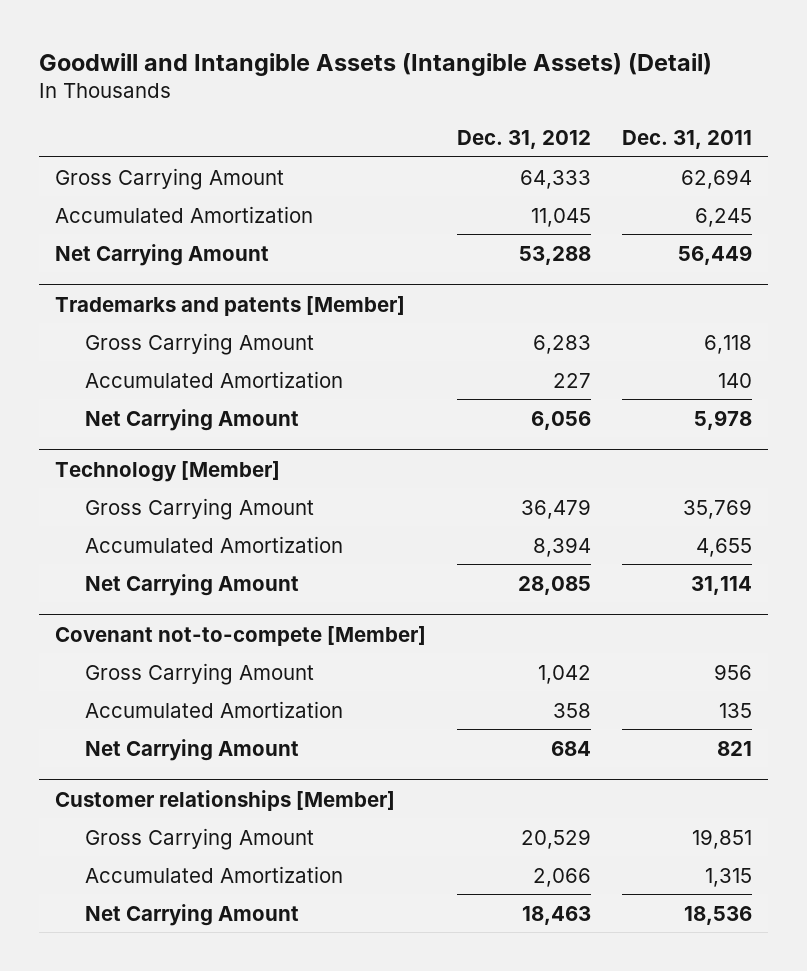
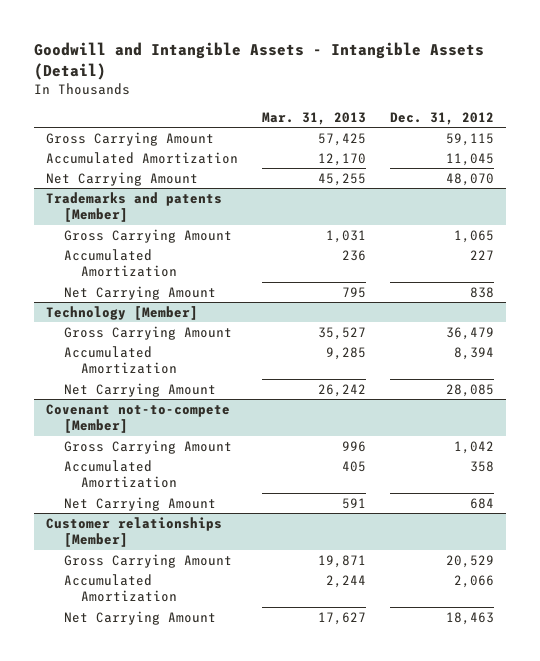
[39,52,713,76] Goodwill and Intangible Assets (Intangible Assets) (Detail) -> [34,41,485,80] Goodwill and Intangible Assets - Intangible Assets (Detail)
[622,130,753,150] Dec. 31, 2011 -> none
none -> [262,111,367,125] Mar. 31, 2013
[520,169,592,189] 64,333 -> [446,132,495,146] 59,115
[519,245,592,265] 53,288 -> [446,172,495,186] 48,070
[533,334,592,354] 6,283 -> [454,229,495,243] 1,065
[531,410,592,430] 6,056 -> [470,286,495,298] 838

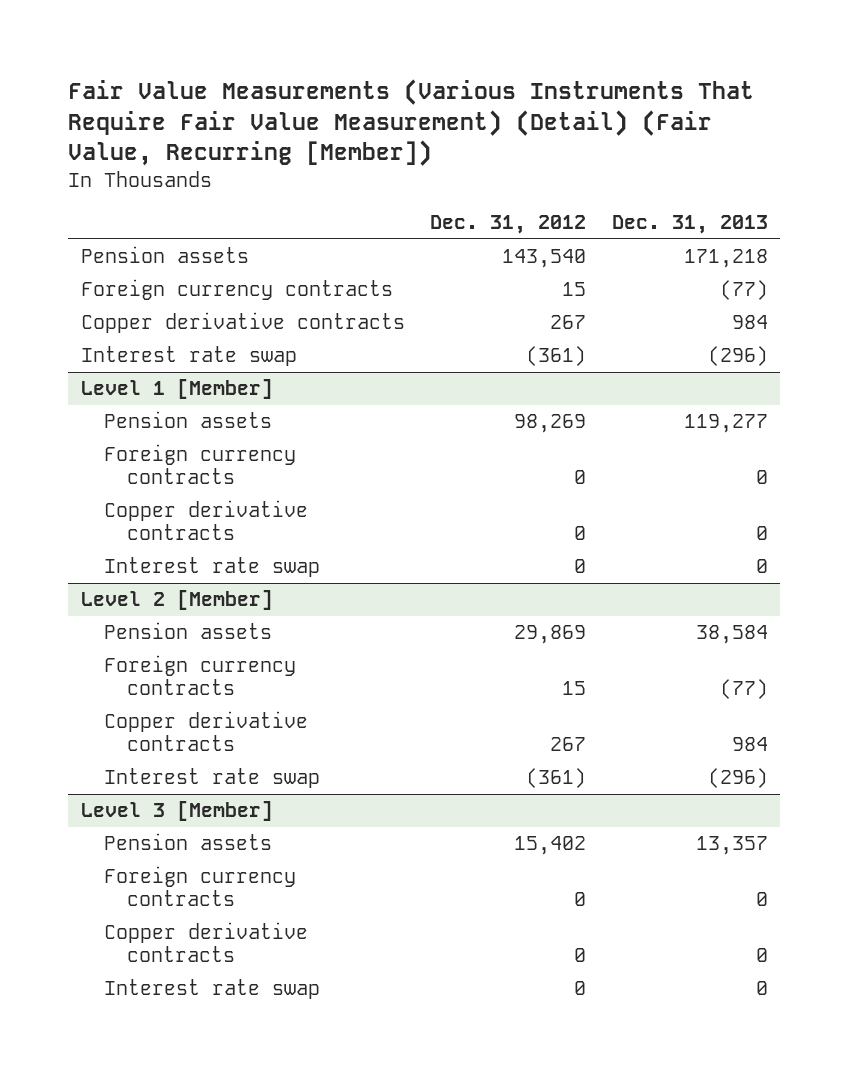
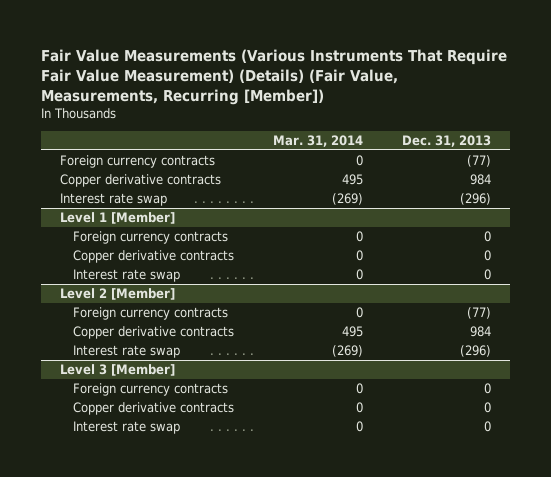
[68,78,755,167] Fair Value Measurements (Various Instruments That Require Fair Value Measurement) (Detail) (Fair Value, Recurring [Member]) -> [40,48,507,105] Fair Value Measurements (Various Instruments That Require Fair Value Measurement) (Details) (Fair Value, Measurements, Recurring [Member])
[430,215,587,235] Dec. 31, 2012 -> none
none -> [272,135,363,148] Mar. 31, 2014
[81,246,250,264] Pension assets -> none
[103,411,272,429] Pension assets -> none
[103,622,272,640] Pension assets -> none
[103,833,272,851] Pension assets -> none

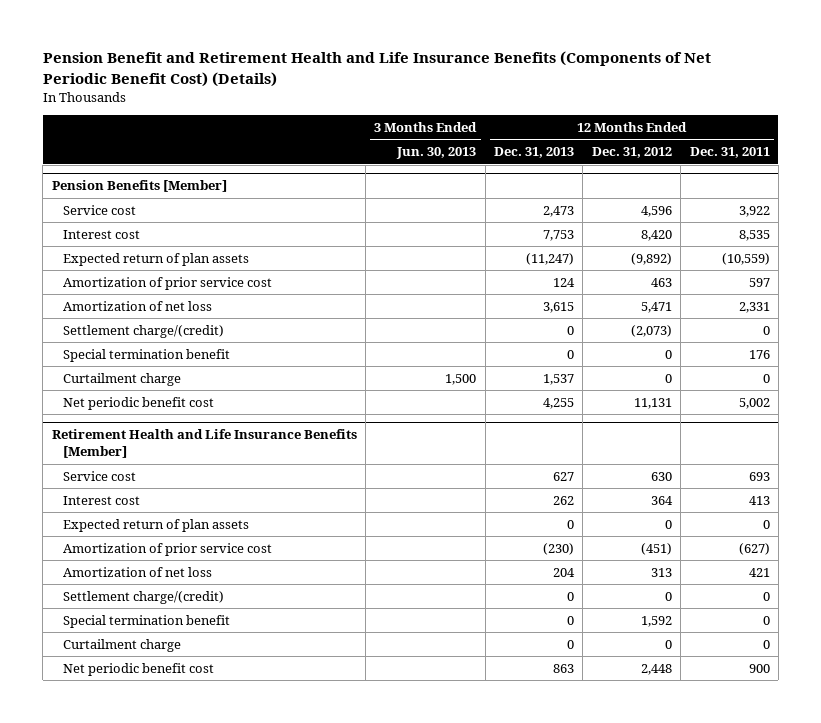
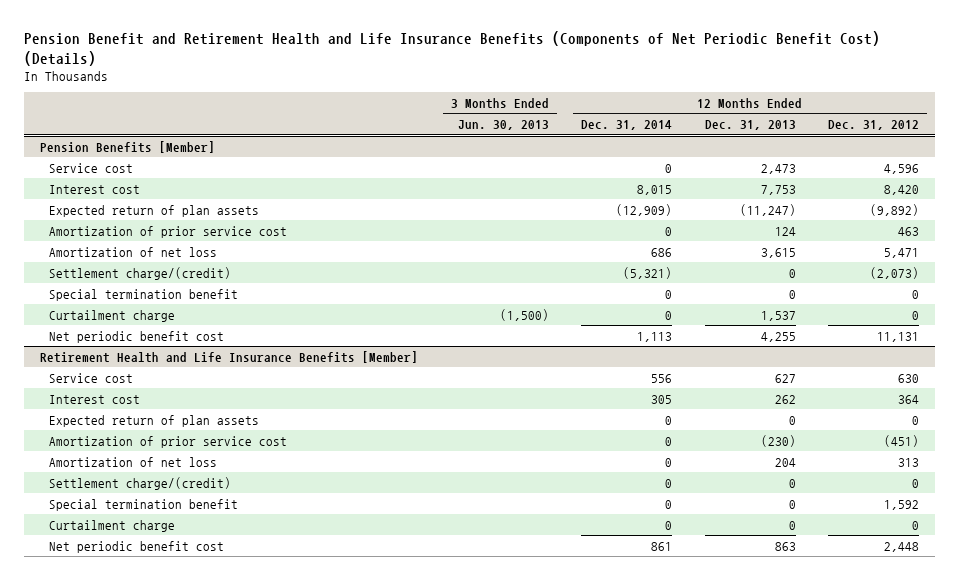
[689,147,770,159] Dec. 31, 2011 -> none
none -> [581,119,673,130] Dec. 31, 2014
[445,374,477,386] 1,500 -> [499,308,549,321] (1,500)

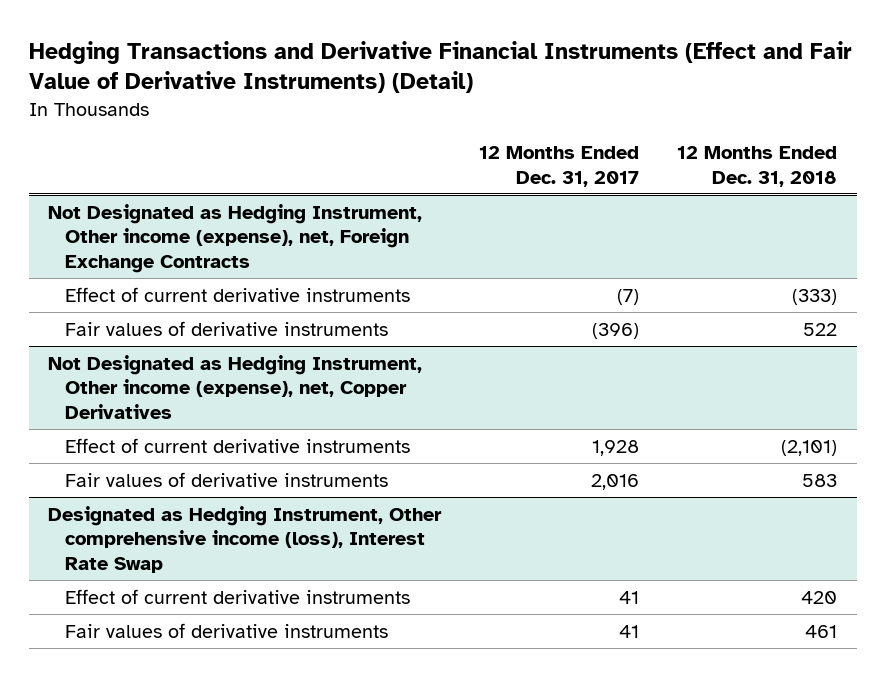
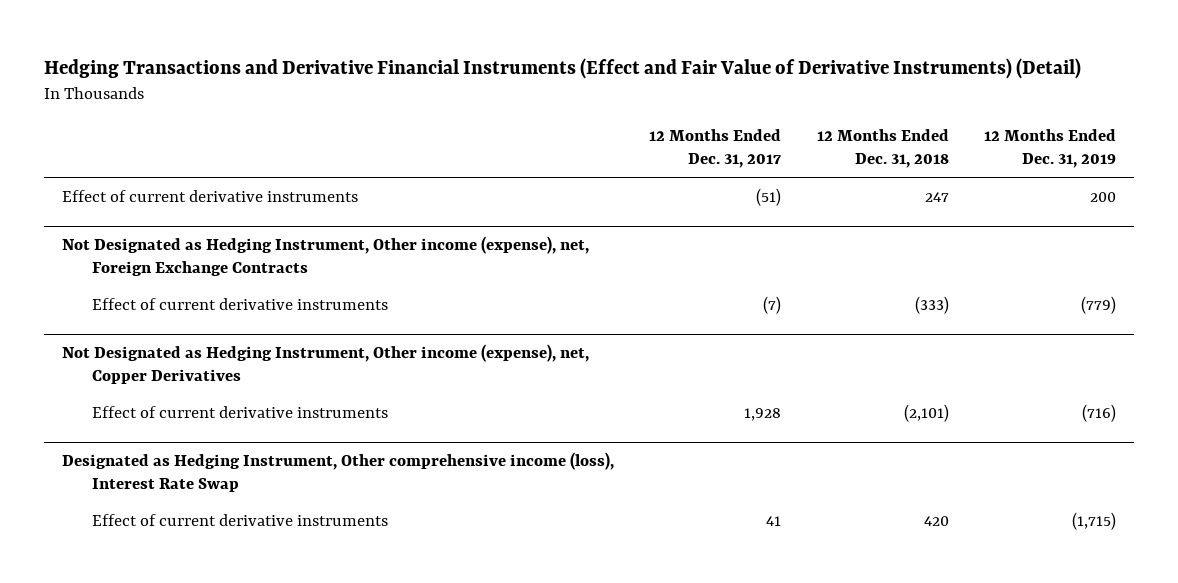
none -> [984,129,1117,169] 12 Months Ended Dec. 31, 2019
none -> [62,189,359,202] Effect of current derivative instruments
[64,320,388,336] Fair values of derivative instruments -> none
[64,471,388,487] Fair values of derivative instruments -> none
[64,622,388,638] Fair values of derivative instruments -> none

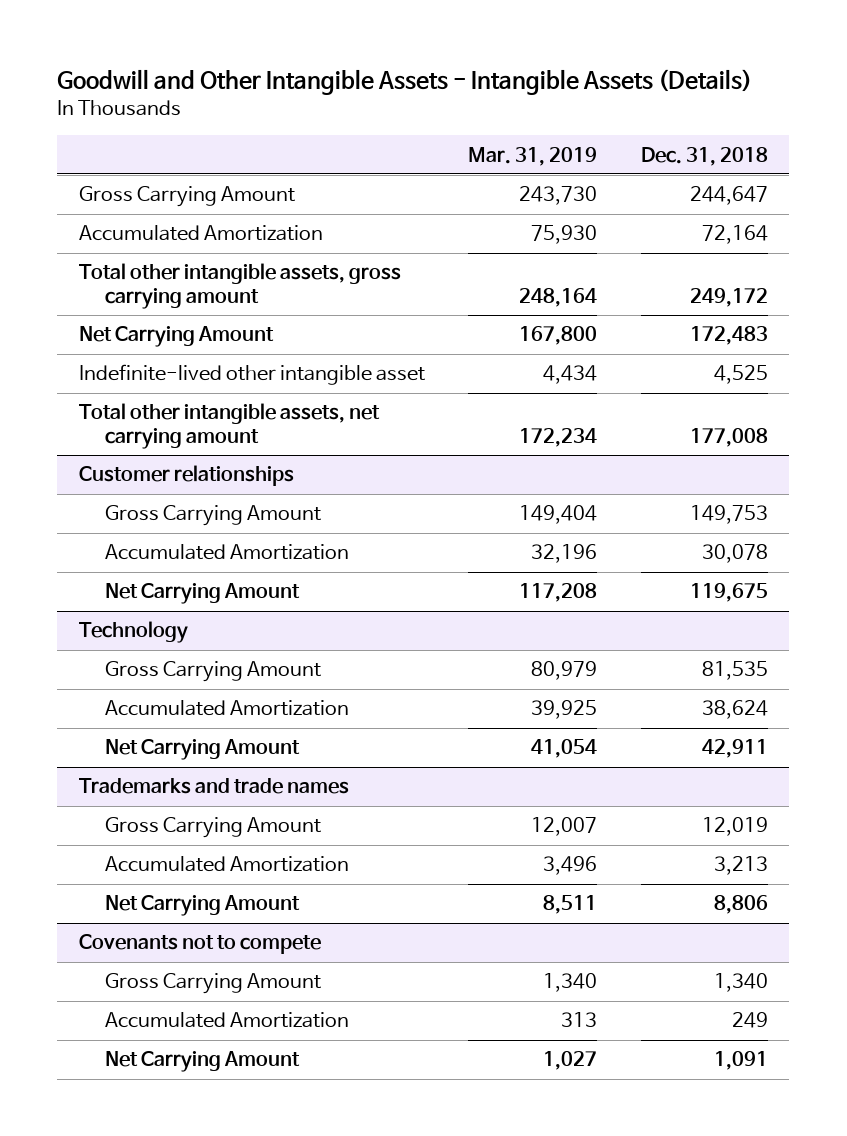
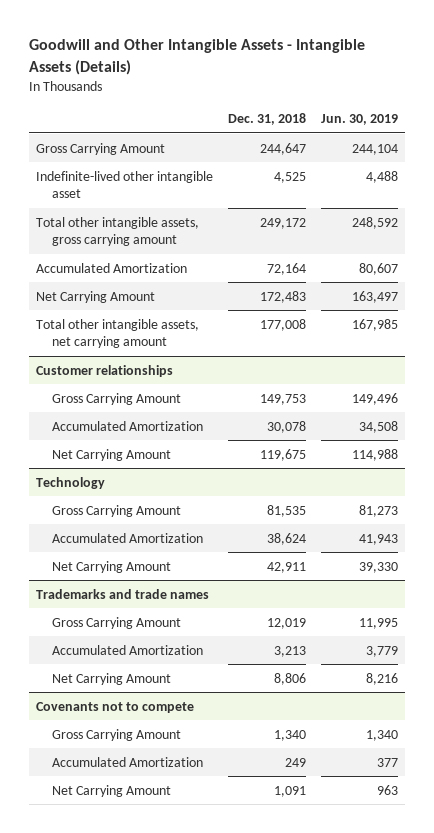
[468,146,598,166] Mar. 31, 2019 -> none
none -> [320,114,398,126] Jun. 30, 2019
[79,364,426,386] Indefinite-lived other intangible asset -> [36,170,214,199] Indefinite-lived other intangible asset
[79,225,324,242] Accumulated Amortization -> [36,262,188,273] Accumulated Amortization

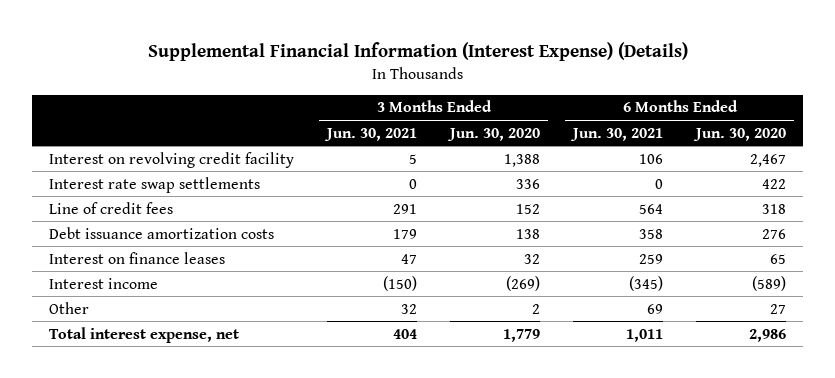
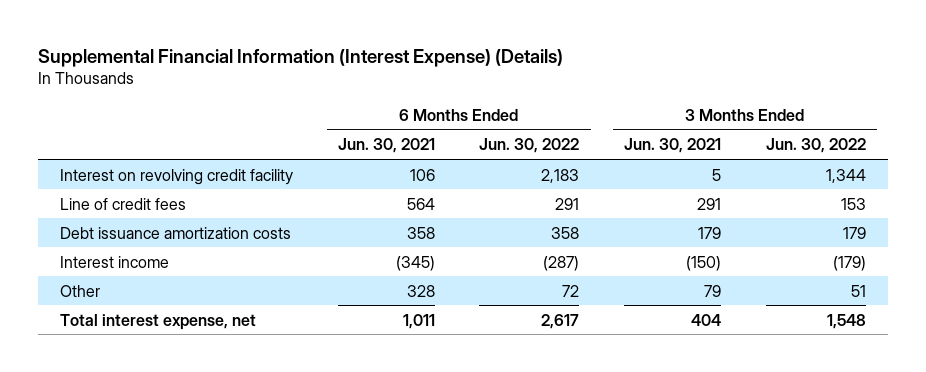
[447,127,541,141] Jun. 30, 2020 -> none
[693,127,787,141] Jun. 30, 2020 -> none
none -> [479,138,580,154] Jun. 30, 2022
none -> [765,138,866,154] Jun. 30, 2022
[49,176,261,193] Interest rate swap settlements -> none
[49,251,226,264] Interest on finance leases -> none
[401,303,418,314] 32 -> [703,284,721,297] 79
[647,303,664,314] 69 -> [406,284,435,297] 328

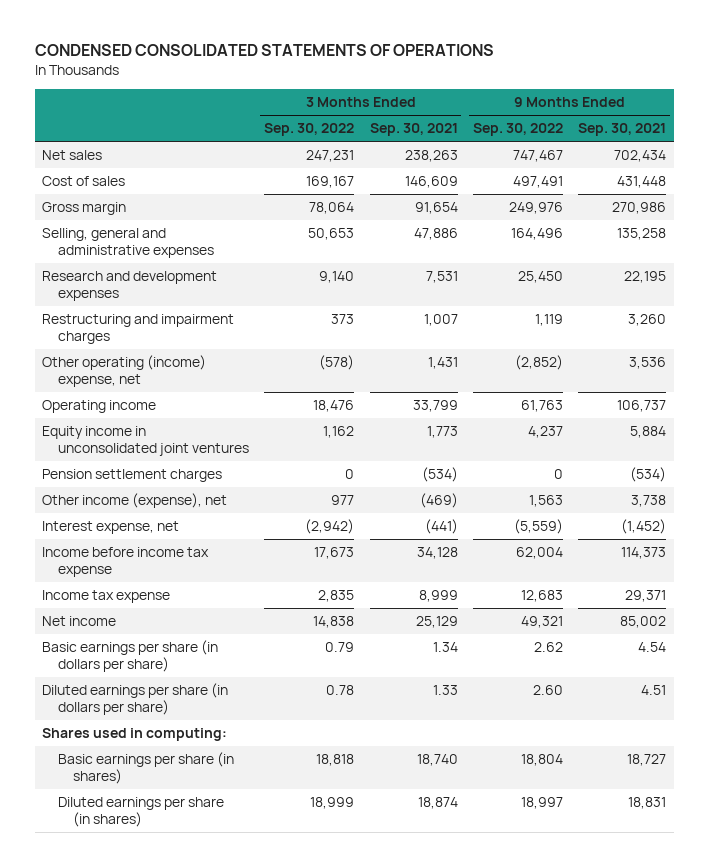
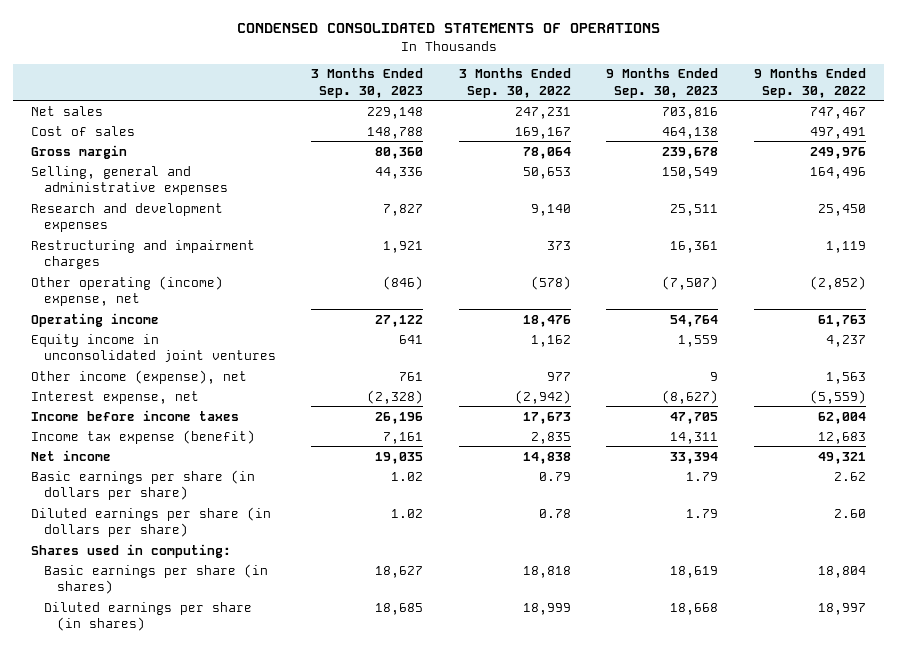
[369,123,458,137] Sep. 30, 2021 -> none
[578,123,667,137] Sep. 30, 2021 -> none
none -> [311,68,424,98] 3 Months Ended Sep. 30, 2023
none -> [606,68,719,98] 9 Months Ended Sep. 30, 2023
[42,469,223,483] Pension settlement charges -> none
[42,547,210,577] Income before income tax expense -> [31,409,240,421] Income before income taxes
[42,590,171,604] Income tax expense -> [31,429,256,444] Income tax expense (benefit)

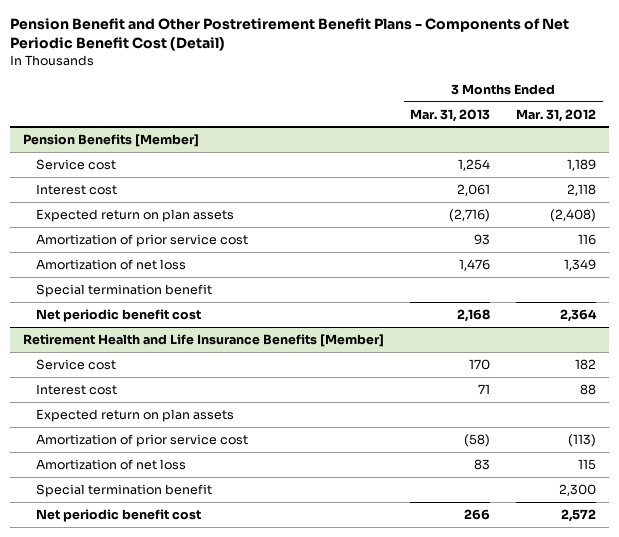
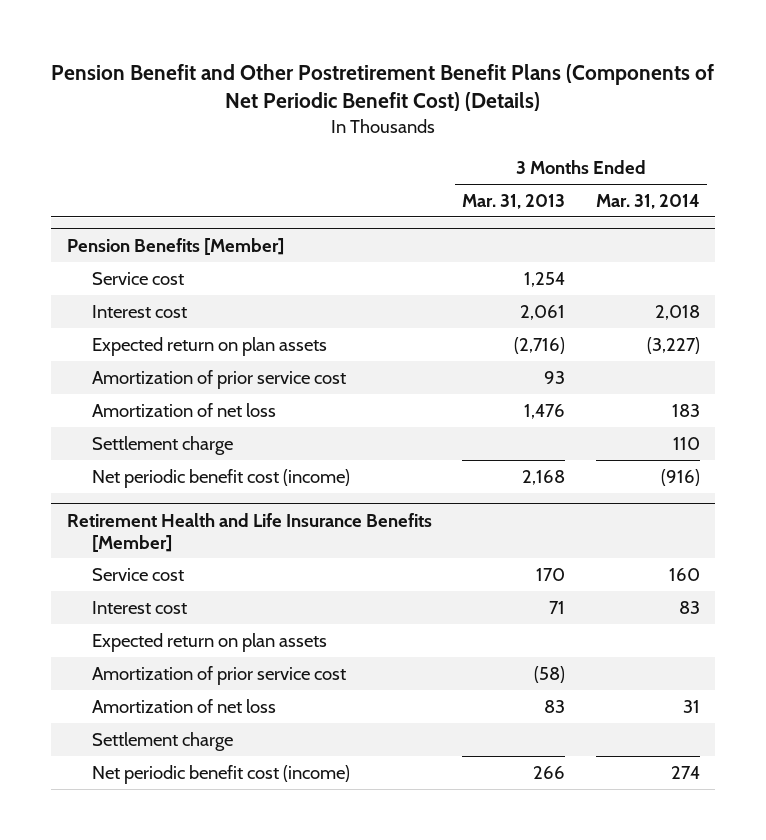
[10,18,570,52] Pension Benefit and Other Postretirement Benefit Plans - Components of Net Periodic Benefit Cost (Detail) -> [51,63,715,112] Pension Benefit and Other Postretirement Benefit Plans (Components of Net Periodic Benefit Cost) (Details)
[516,108,597,122] Mar. 31, 2012 -> none
none -> [595,193,700,209] Mar. 31, 2014
[35,283,212,297] Special termination benefit -> [92,435,234,455] Settlement charge
[35,308,201,322] Net periodic benefit cost -> [92,468,351,488] Net periodic benefit cost (income)
[35,483,212,497] Special termination benefit -> [92,731,234,751] Settlement charge
[35,508,201,522] Net periodic benefit cost -> [92,764,351,784] Net periodic benefit cost (income)

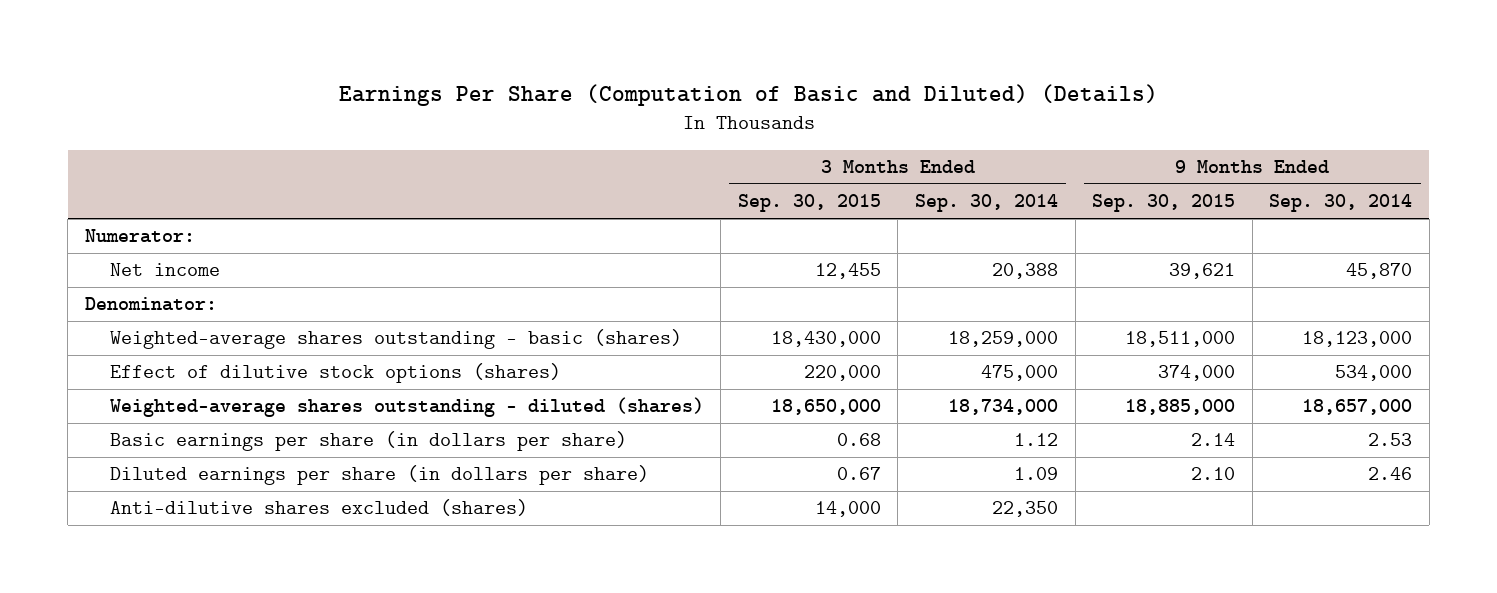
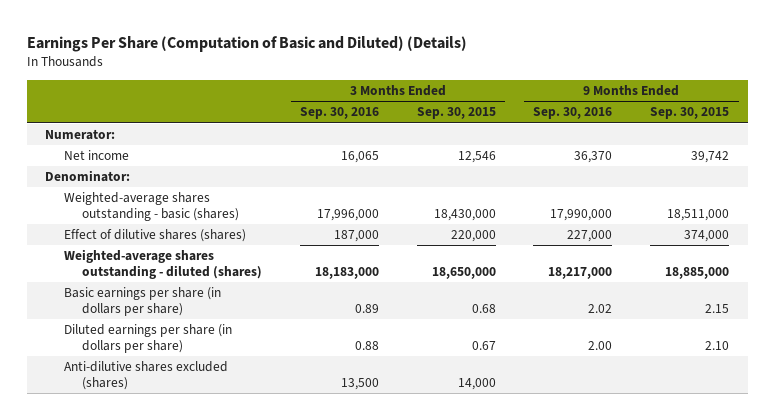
[914,194,1058,213] Sep. 30, 2014 -> none
[1269,194,1413,213] Sep. 30, 2014 -> none
none -> [299,107,379,120] Sep. 30, 2016
none -> [533,107,613,120] Sep. 30, 2016
[814,263,881,280] 12,455 -> [457,151,496,164] 12,546
[1169,263,1236,280] 39,621 -> [691,151,730,164] 39,742
[109,363,561,384] Effect of dilutive stock options (shares) -> [63,229,246,243] Effect of dilutive shares (shares)
[1191,433,1236,447] 2.14 -> [705,304,730,314] 2.15

